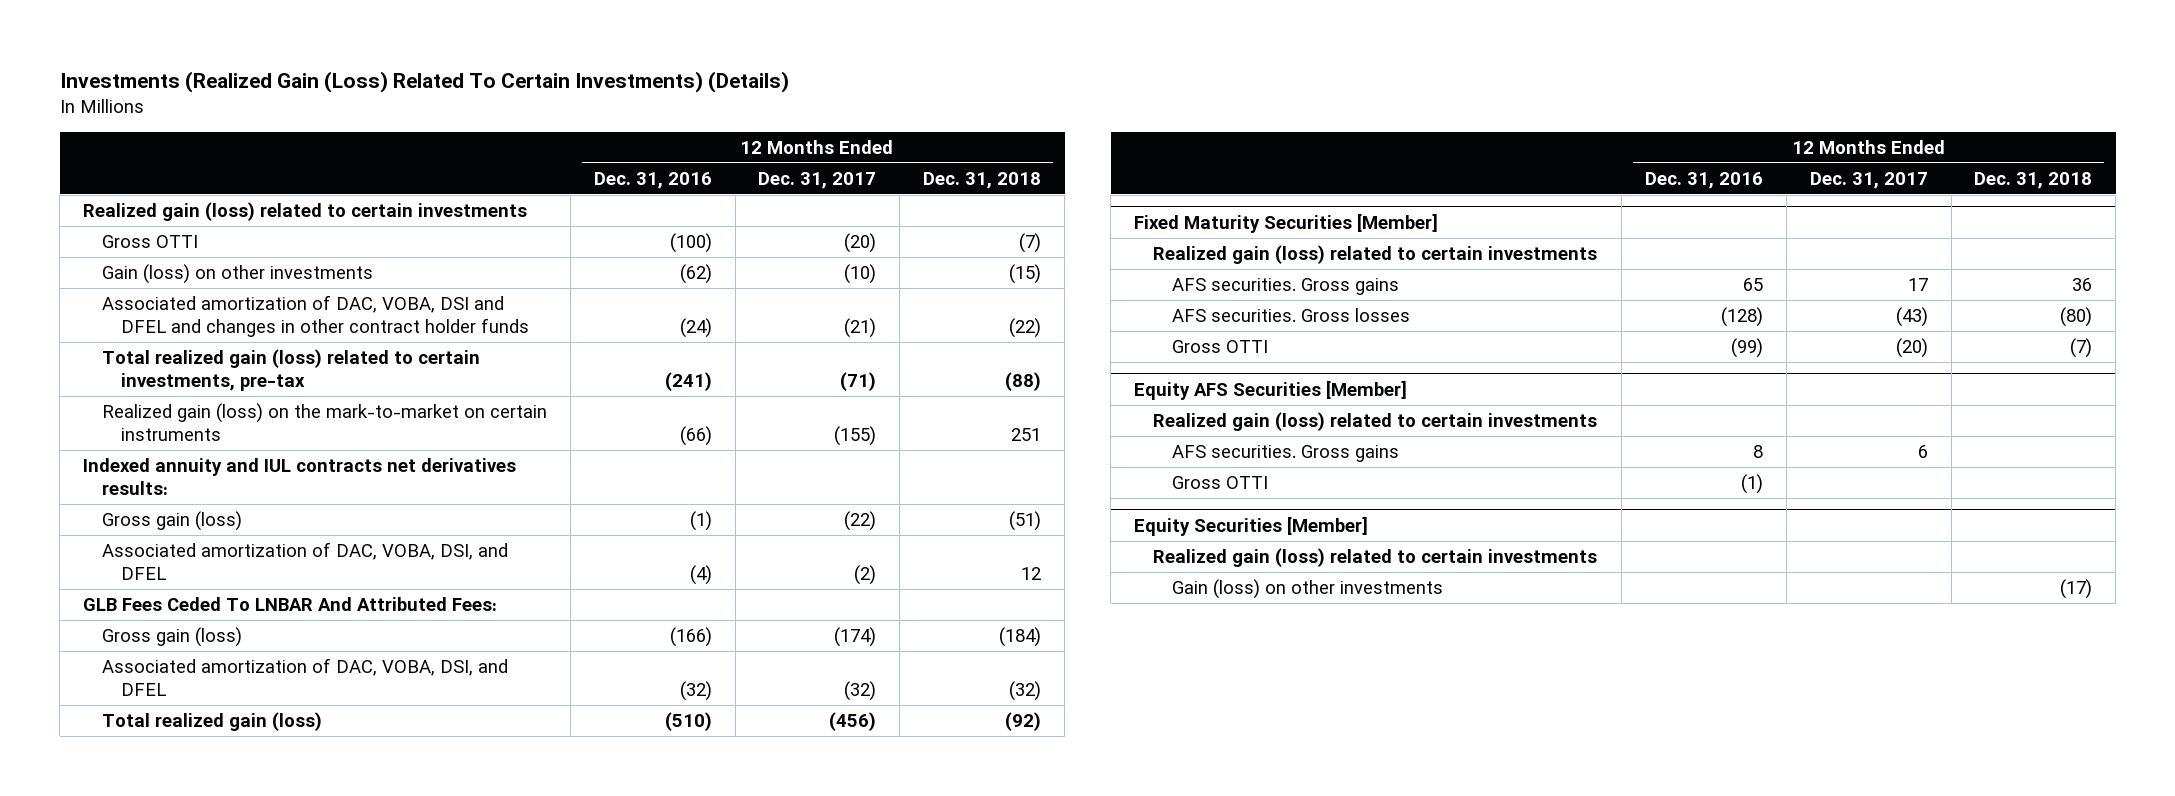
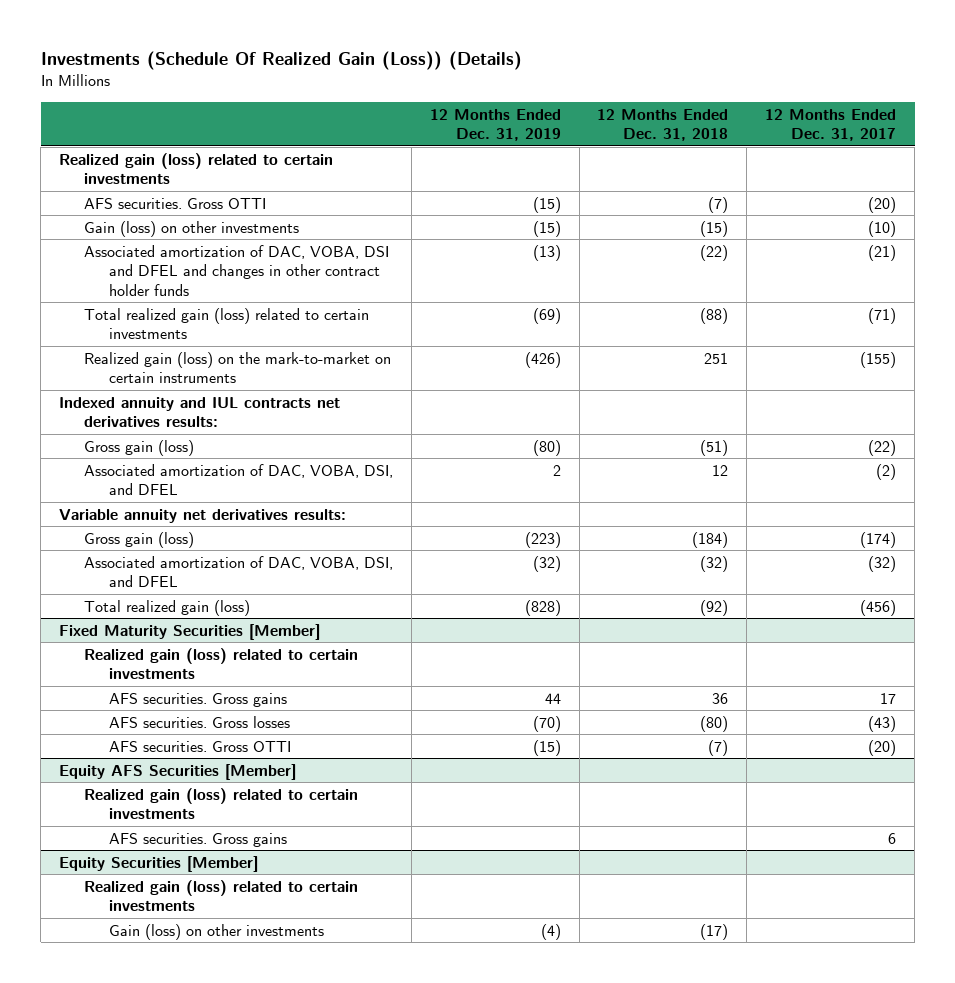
[59,71,789,94] Investments (Realized Gain (Loss) Related To Certain Investments) (Details) -> [40,51,522,71] Investments (Schedule Of Realized Gain (Loss)) (Details)
[593,171,712,189] Dec. 31, 2016 -> none
none -> [429,108,561,142] 12 Months Ended Dec. 31, 2019
[101,235,198,249] Gross OTTI -> [83,197,266,209] AFS securities. Gross OTTI
[101,349,480,392] Total realized gain (loss) related to certain investments, pre-tax -> [83,307,369,340] Total realized gain (loss) related to certain investments
[83,597,498,612] GLB Fees Ceded To LNBAR And Attributed Fees: -> [58,508,346,523] Variable annuity net derivatives results:
[1171,340,1268,354] Gross OTTI -> [108,740,291,752] AFS securities. Gross OTTI
[1171,476,1268,490] Gross OTTI -> none

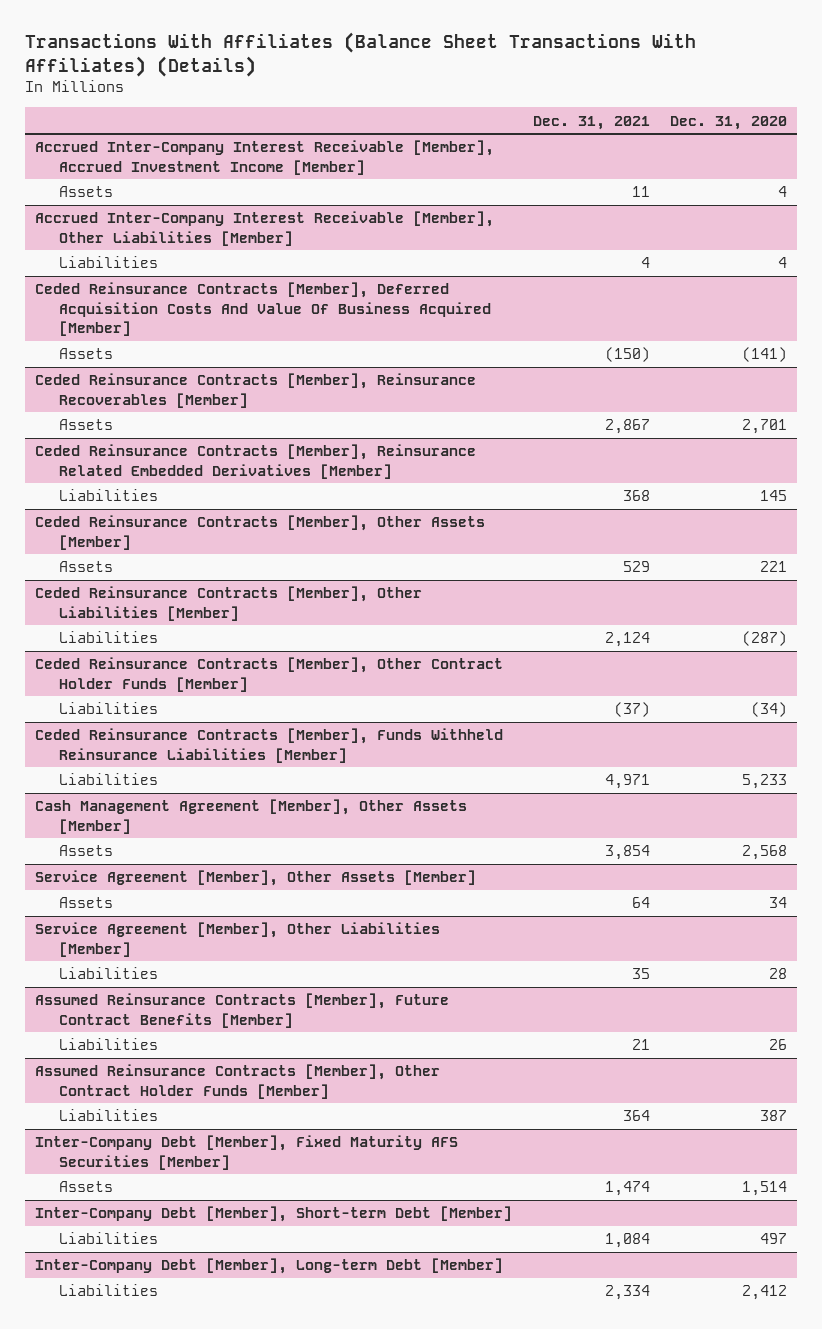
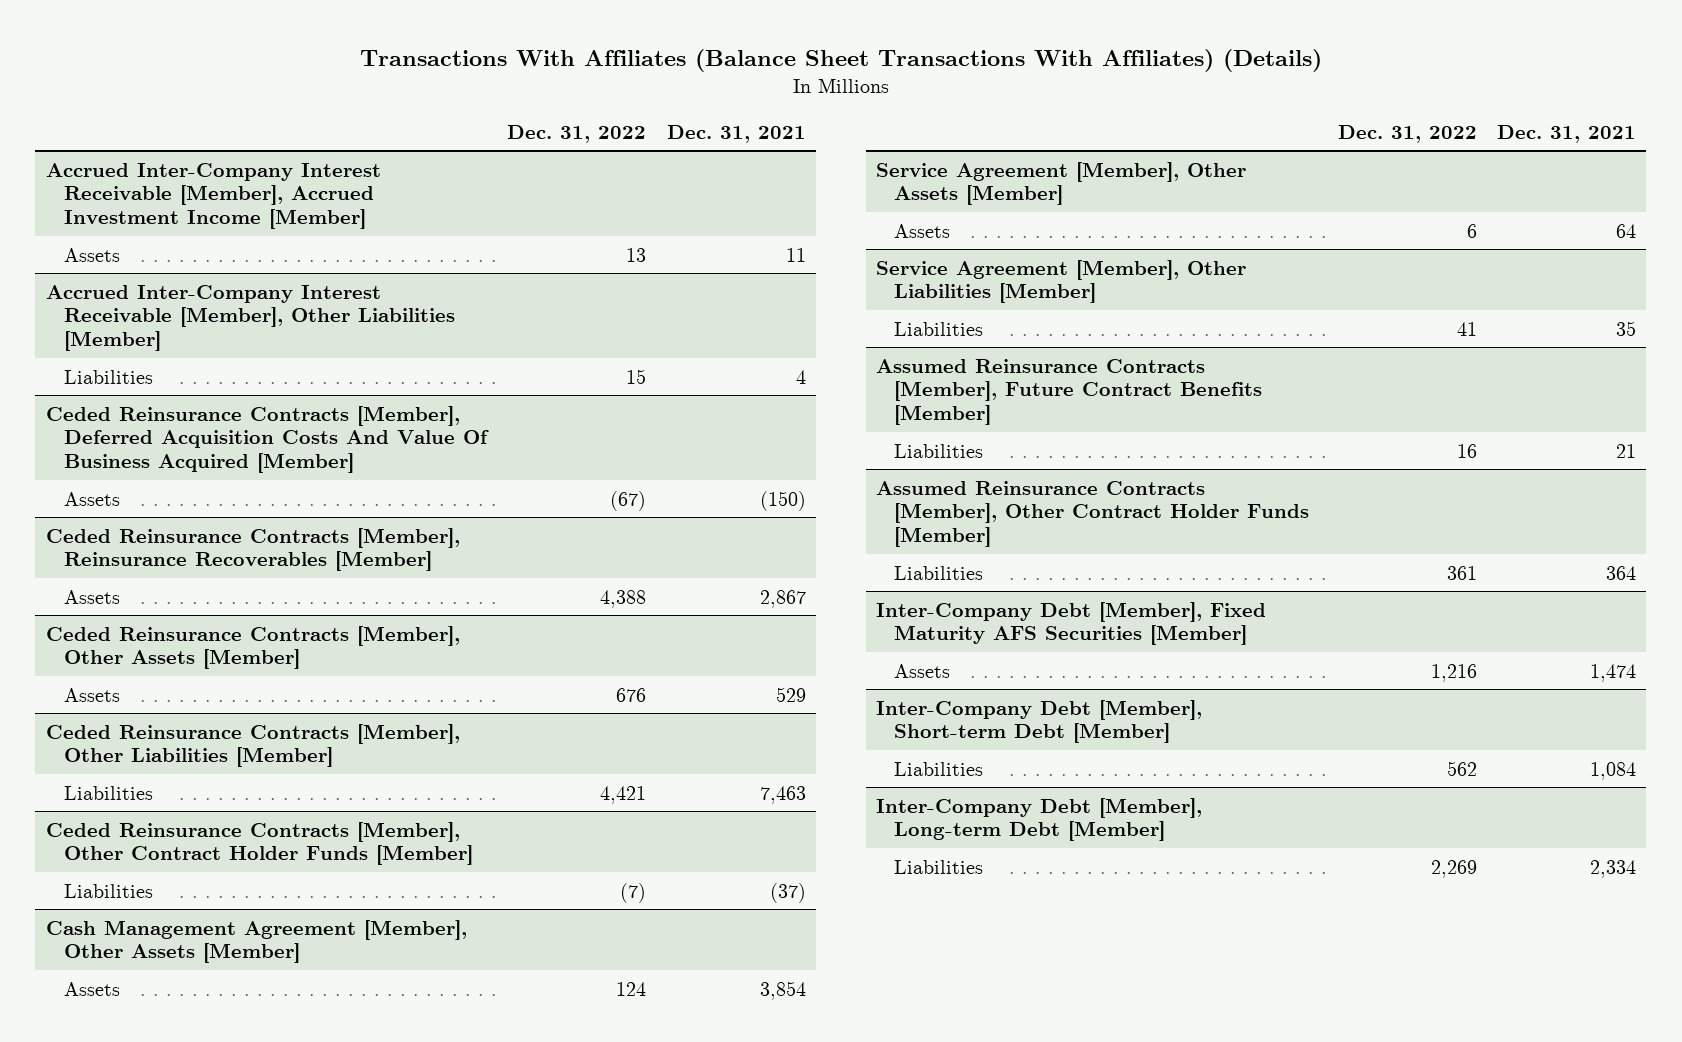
[670,115,788,130] Dec. 31, 2020 -> none
none -> [507,124,647,143] Dec. 31, 2022
[35,444,477,479] Ceded Reinsurance Contracts [Member], Reinsurance Related Embedded Derivatives [Member] -> none
[59,489,159,502] Liabilities -> none
[604,632,650,648] 2,124 -> [759,785,806,804] 7,463
[35,728,504,763] Ceded Reinsurance Contracts [Member], Funds Withheld Reinsurance Liabilities [Member] -> none
[59,773,159,786] Liabilities -> none

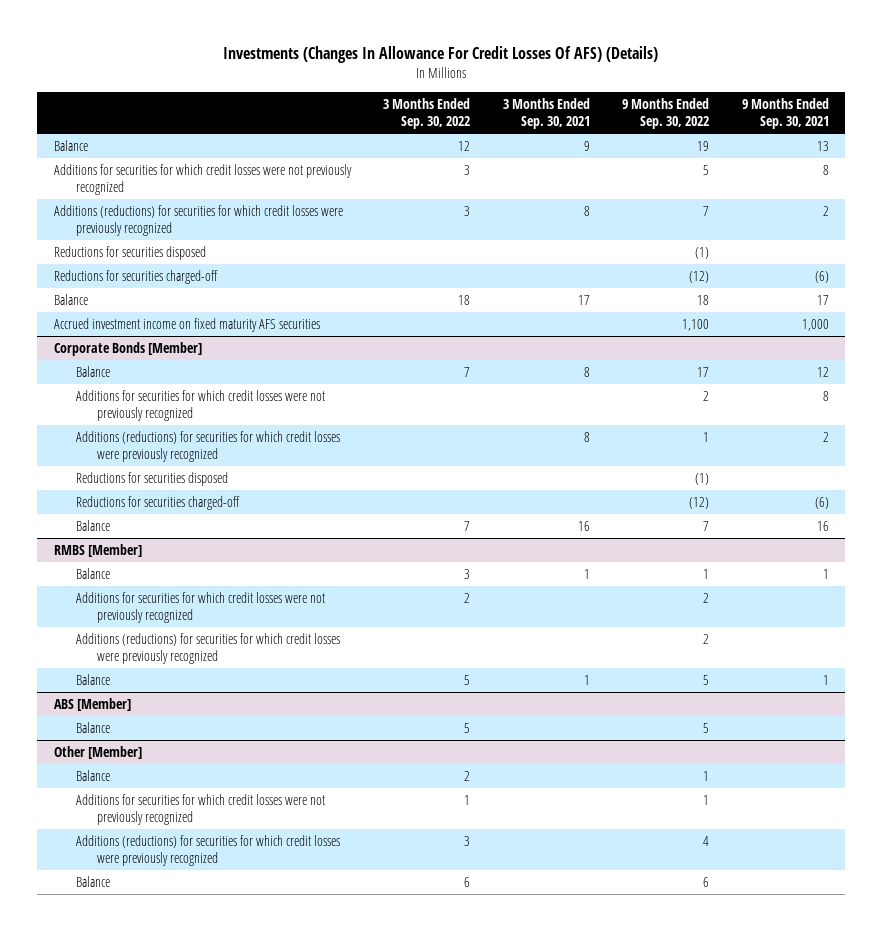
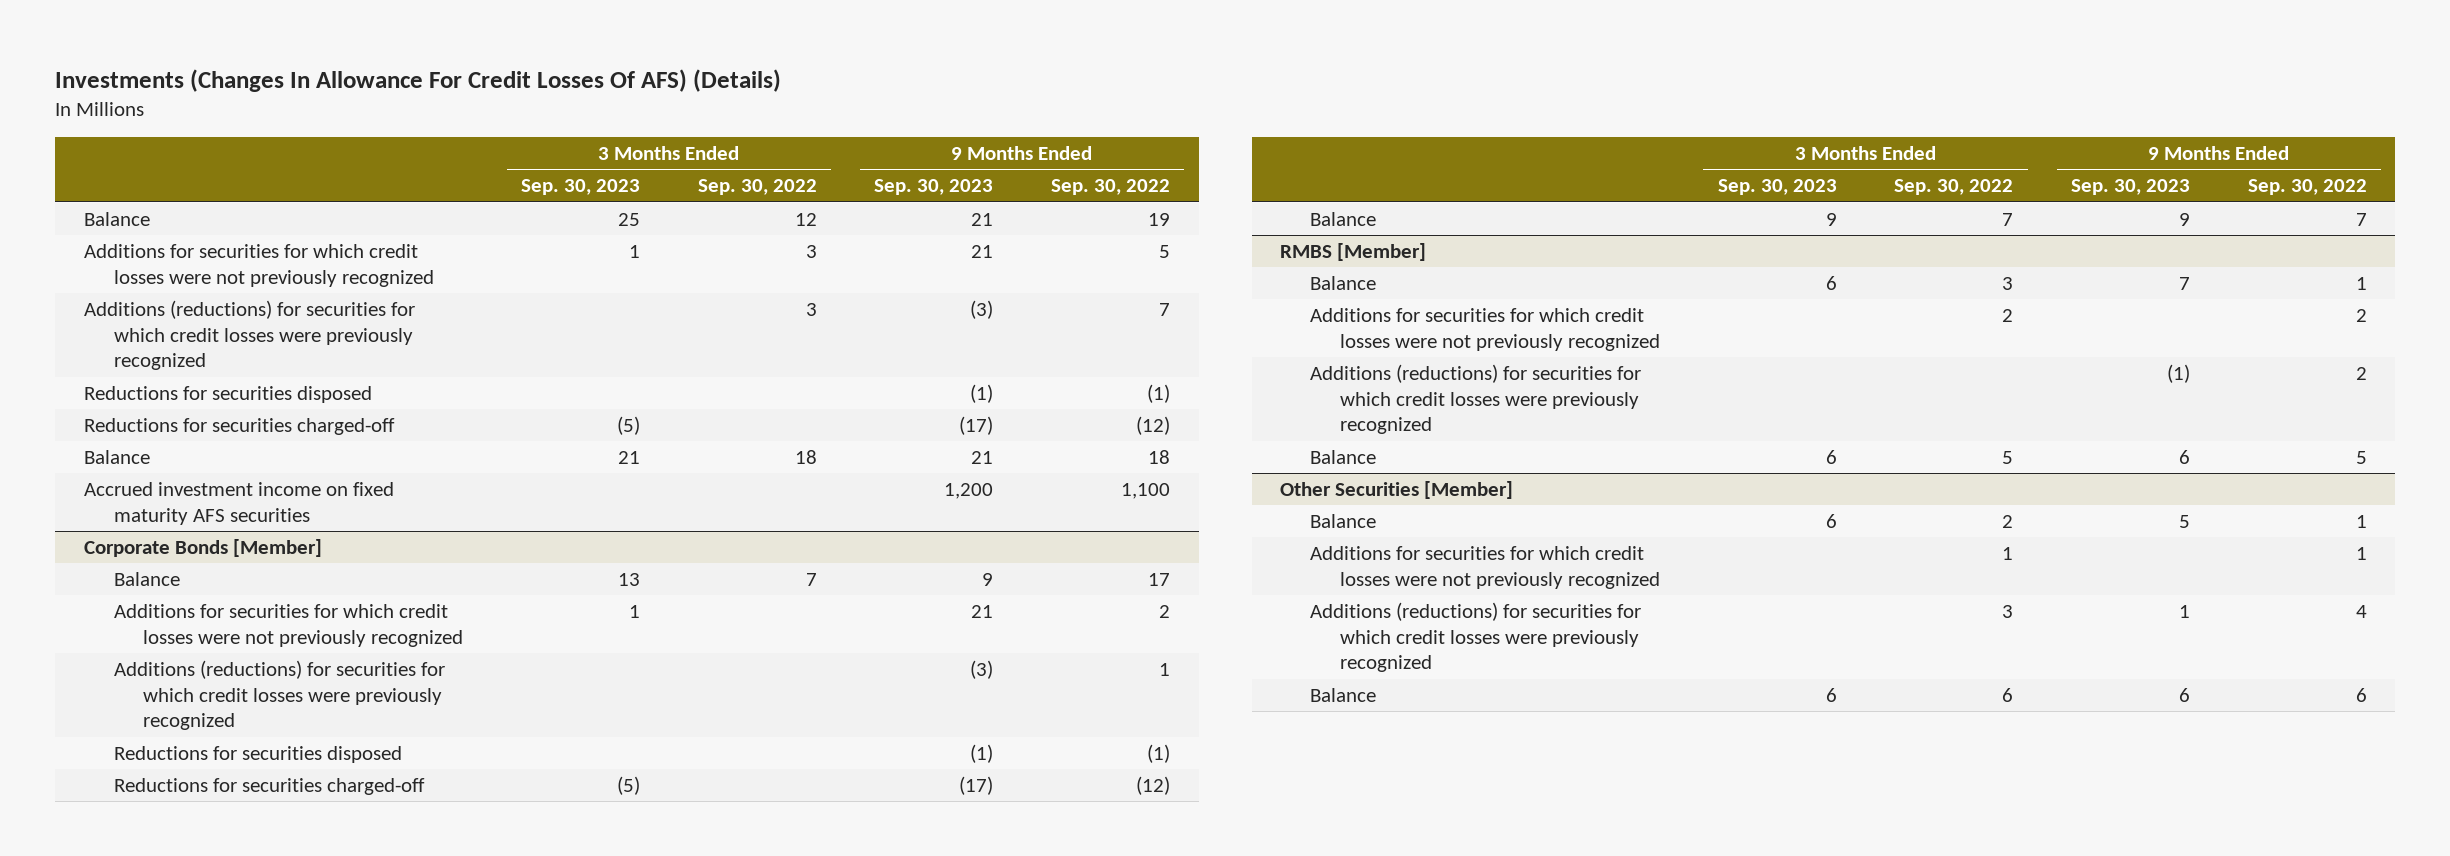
[502,98,590,130] 3 Months Ended Sep. 30, 2021 -> none
[741,98,829,130] 9 Months Ended Sep. 30, 2021 -> none
none -> [521,179,641,196] Sep. 30, 2023
none -> [874,179,994,196] Sep. 30, 2023
[53,697,131,711] ABS [Member] -> none
[75,721,110,733] Balance -> none
[53,745,142,759] Other [Member] -> [1280,480,1514,499] Other Securities [Member]

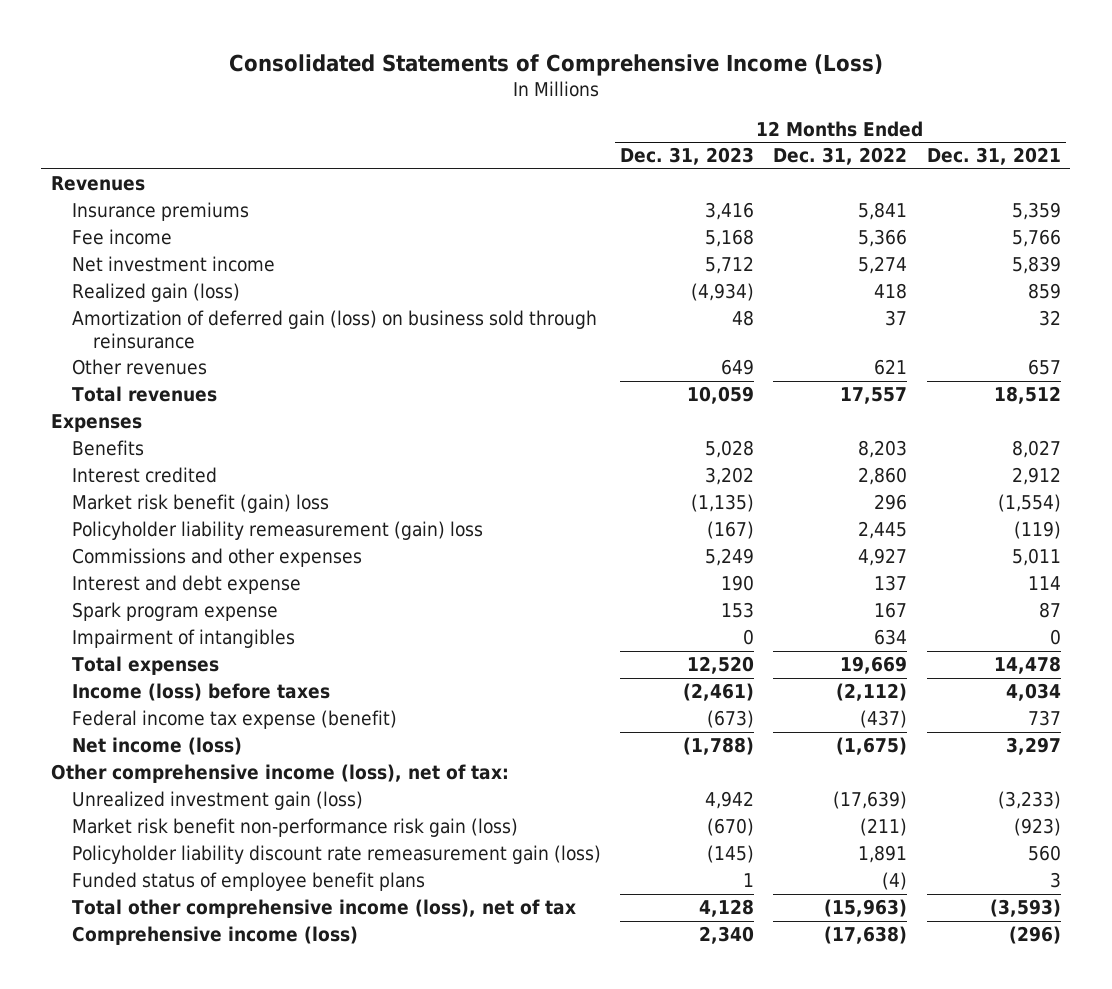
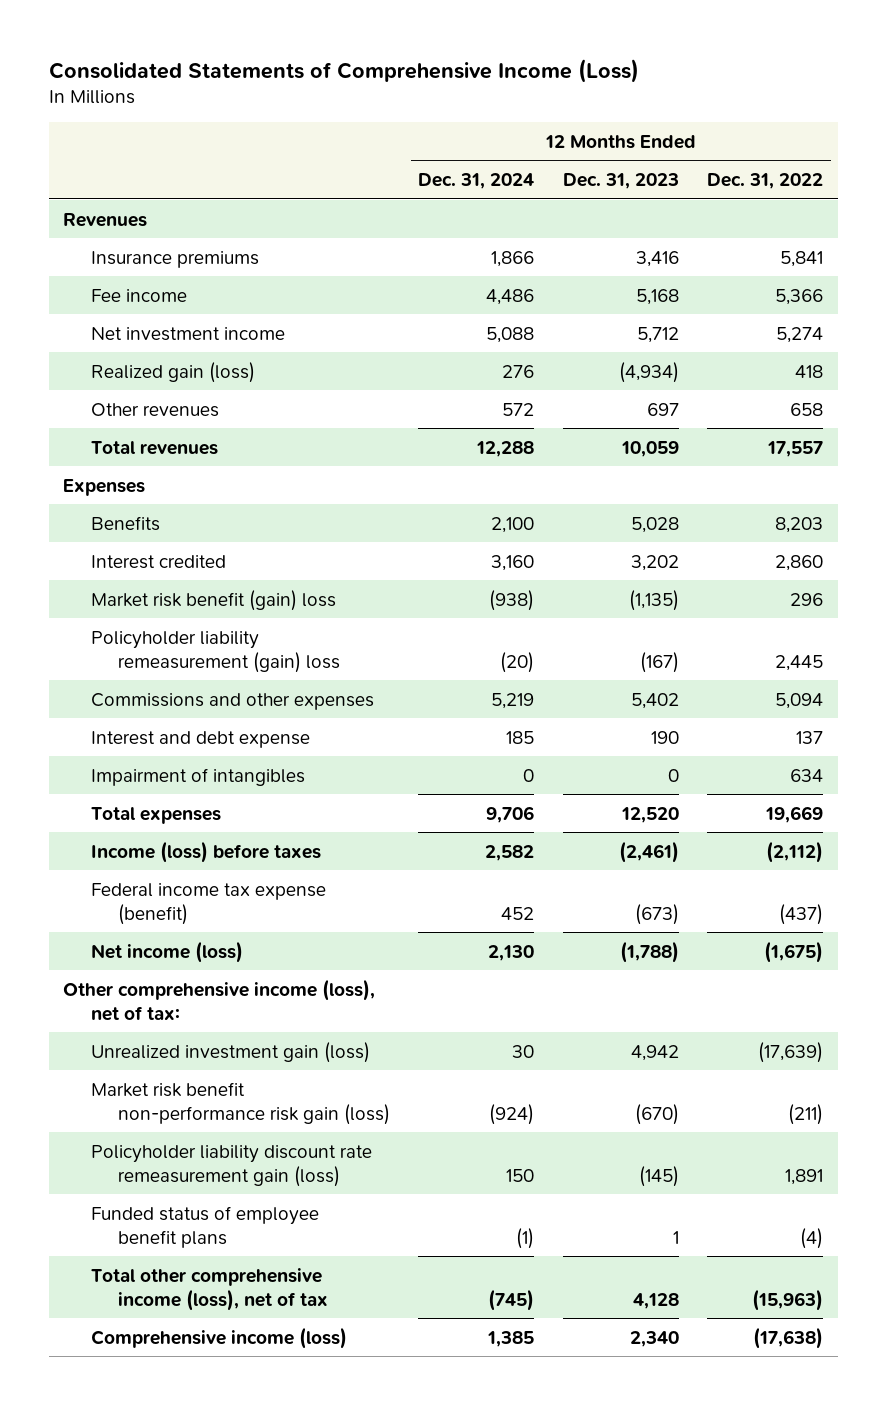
[926,147,1061,166] Dec. 31, 2021 -> none
none -> [418,173,535,190] Dec. 31, 2024
[71,310,597,349] Amortization of deferred gain (loss) on business sold through reinsurance -> none
[721,359,755,376] 649 -> [646,402,679,416] 697
[874,359,908,376] 621 -> [790,402,824,416] 658
[705,548,755,567] 5,249 -> [630,692,679,709] 5,402
[858,548,908,567] 4,927 -> [775,692,824,709] 5,094
[71,602,278,622] Spark program expense -> none

